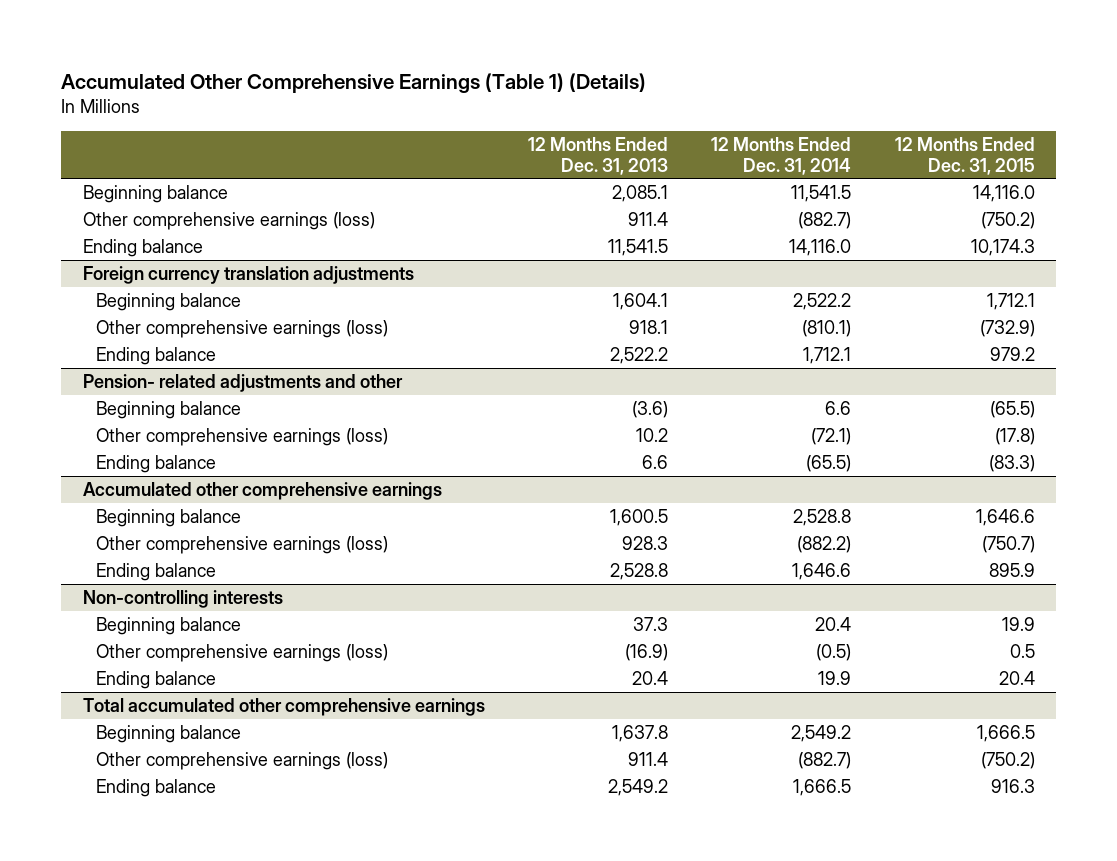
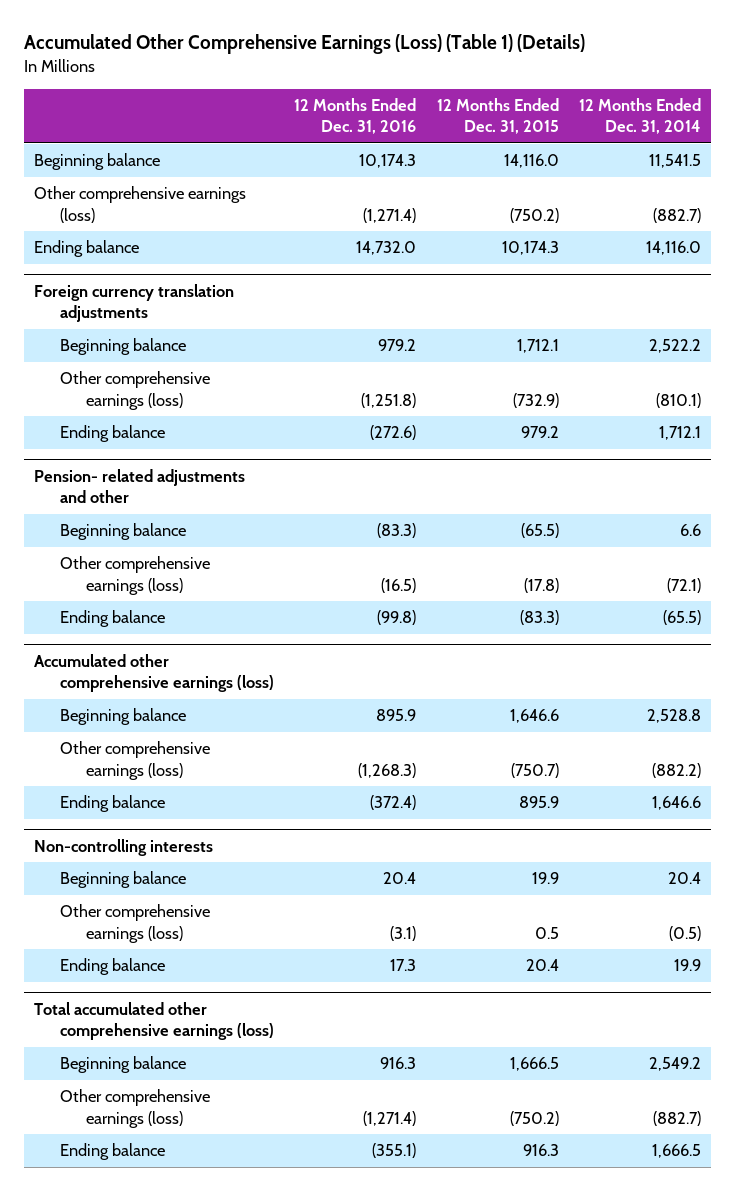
[61,72,647,93] Accumulated Other Comprehensive Earnings (Table 1) (Details) -> [23,34,585,55] Accumulated Other Comprehensive Earnings (Loss) (Table 1) (Details)
[528,136,669,175] 12 Months Ended Dec. 31, 2013 -> none
none -> [294,97,417,135] 12 Months Ended Dec. 31, 2016
[82,481,442,500] Accumulated other comprehensive earnings -> [33,653,274,693] Accumulated other comprehensive earnings (loss)
[82,697,485,716] Total accumulated other comprehensive earnings -> [33,1001,274,1041] Total accumulated other comprehensive earnings (loss)

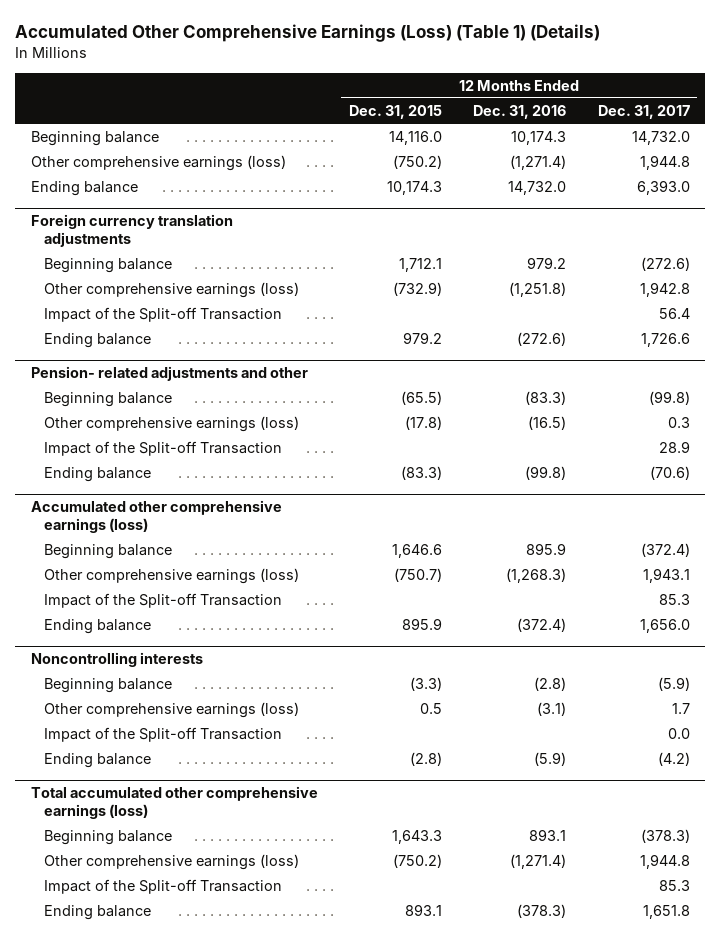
[579,97,702,135] 12 Months Ended Dec. 31, 2014 -> none
none -> [597,104,690,119] Dec. 31, 2017
none -> [44,306,283,322] Impact of the Split-off Transaction
none -> [44,440,283,456] Impact of the Split-off Transaction
none -> [44,592,283,608] Impact of the Split-off Transaction
[33,838,213,856] Non-controlling interests -> [31,652,204,668] Noncontrolling interests
[383,872,417,885] 20.4 -> [534,676,567,691] (2.8)
[531,872,559,885] 19.9 -> [410,676,443,691] (3.3)
none -> [44,726,283,742] Impact of the Split-off Transaction
[390,959,417,972] 17.3 -> [534,751,567,766] (5.9)
[525,959,559,972] 20.4 -> [410,751,443,766] (2.8)
[380,1057,417,1070] 916.3 -> [529,828,567,841] 893.1
[509,1057,559,1072] 1,666.5 -> [392,829,443,844] 1,643.3
none -> [44,878,283,894] Impact of the Split-off Transaction
[372,1143,417,1159] (355.1) -> [517,903,567,918] (378.3)
[522,1144,559,1157] 916.3 -> [405,903,443,916] 893.1

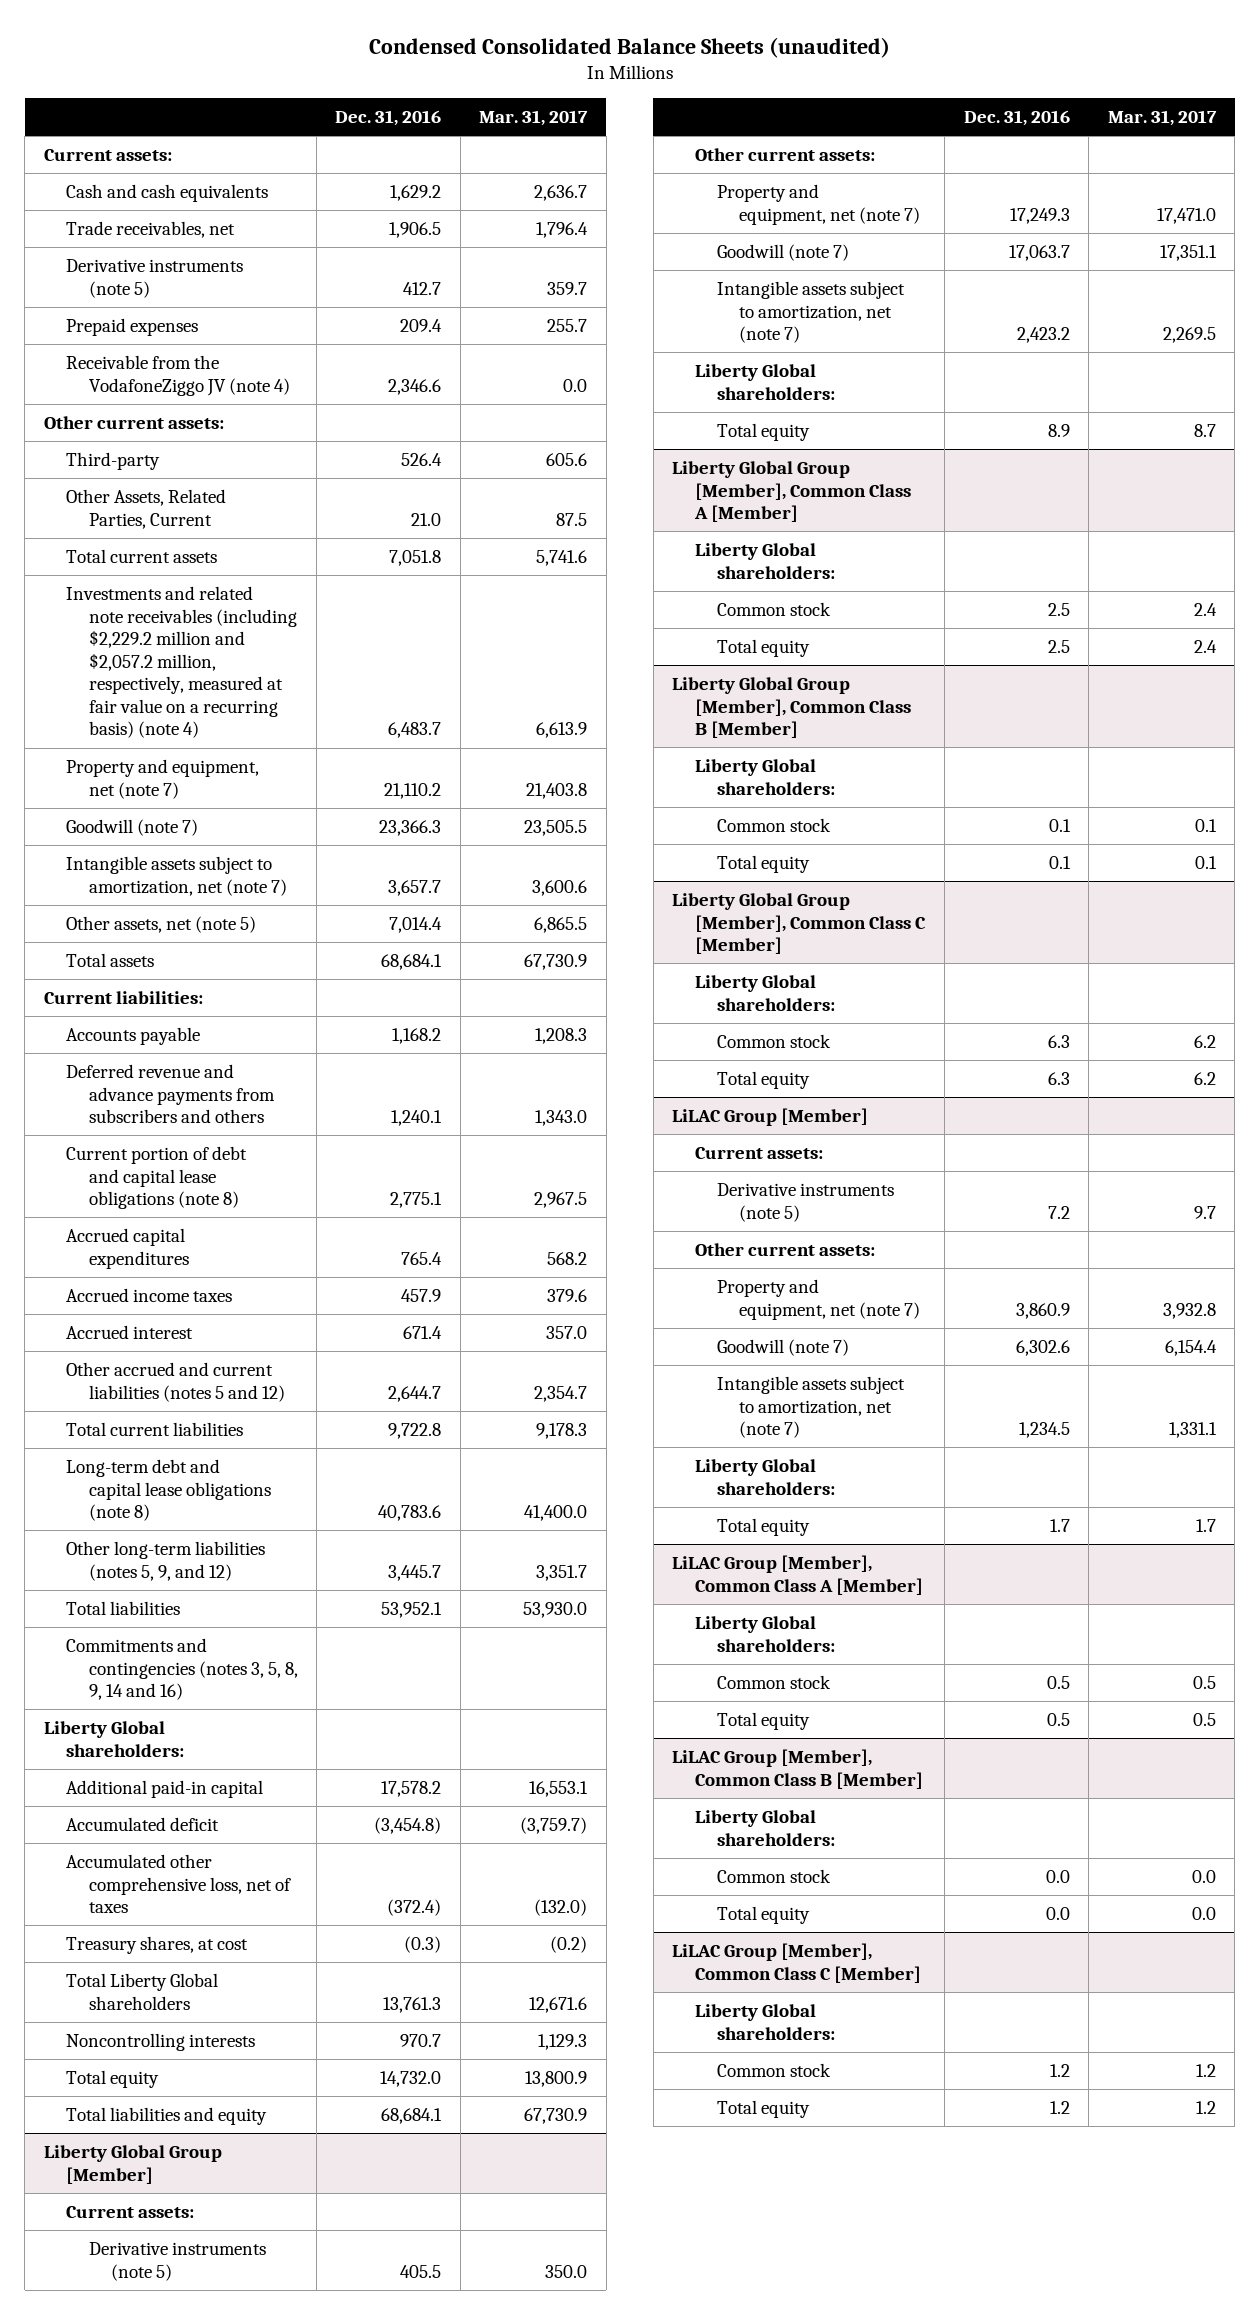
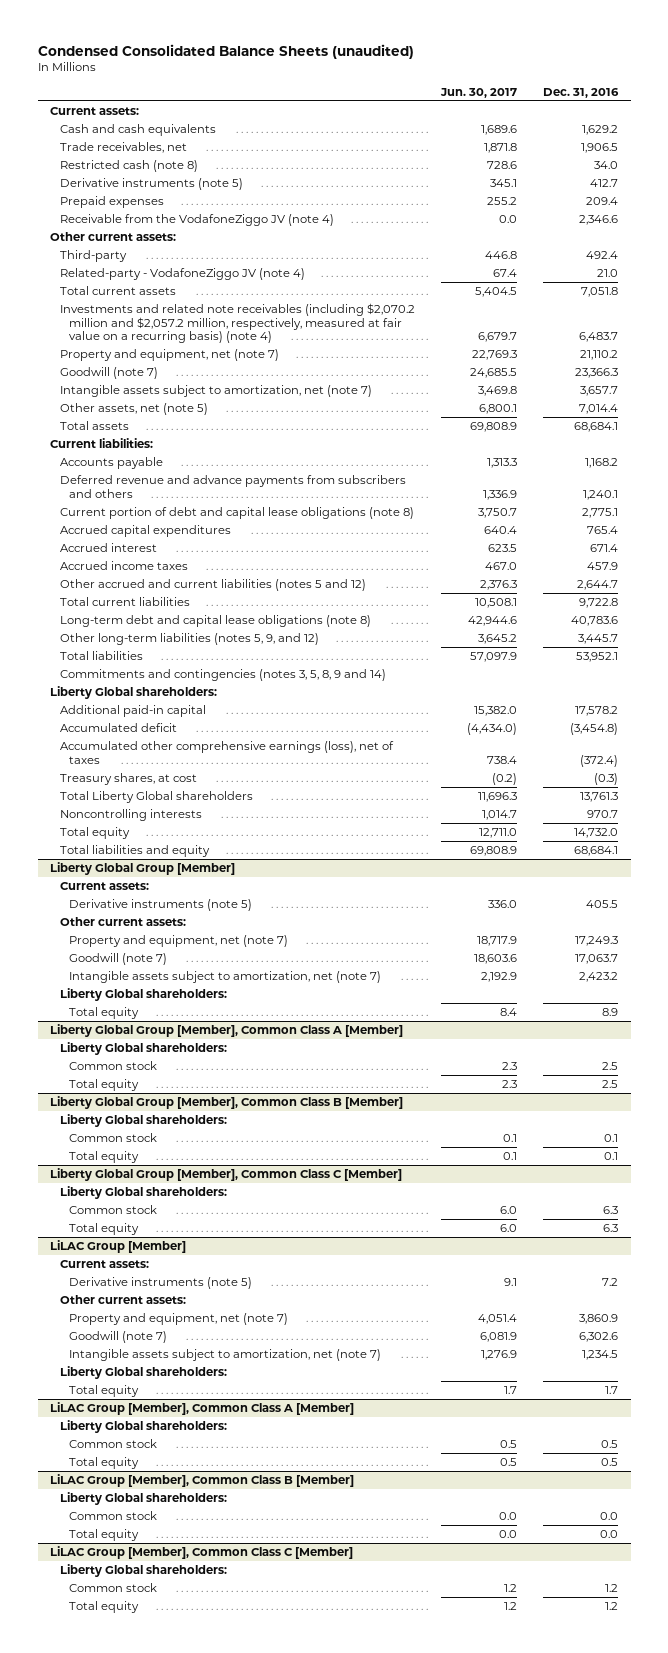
[479,110,589,127] Mar. 31, 2017 -> none
none -> [439,87,517,98] Jun. 30, 2017
none -> [59,160,198,173] Restricted cash (note 8)
[401,453,443,467] 526.4 -> [585,251,618,260] 492.4
[66,489,227,529] Other Assets, Related Parties, Current -> [59,268,305,281] Related-party - VodafoneZiggo JV (note 4)
[66,586,297,739] Investments and related note receivables (including $2,229.2 million and $2,057.2 million, respectively, measured at fair value on a recurring basis) (note 4) -> [59,303,415,344] Investments and related note receivables (including $2,070.2 million and $2,057.2 million, respectively, measured at fair value on a recurring basis) (note 4)
[66,1288,233,1303] Accrued income taxes -> [59,561,188,571] Accrued income taxes
[66,1638,298,1701] Commitments and contingencies (notes 3, 5, 8, 9, 14 and 16) -> [59,669,386,682] Commitments and contingencies (notes 3, 5, 8, 9 and 14)
[66,1854,291,1914] Accumulated other comprehensive loss, net of taxes -> [59,741,394,764] Accumulated other comprehensive earnings (loss), net of taxes

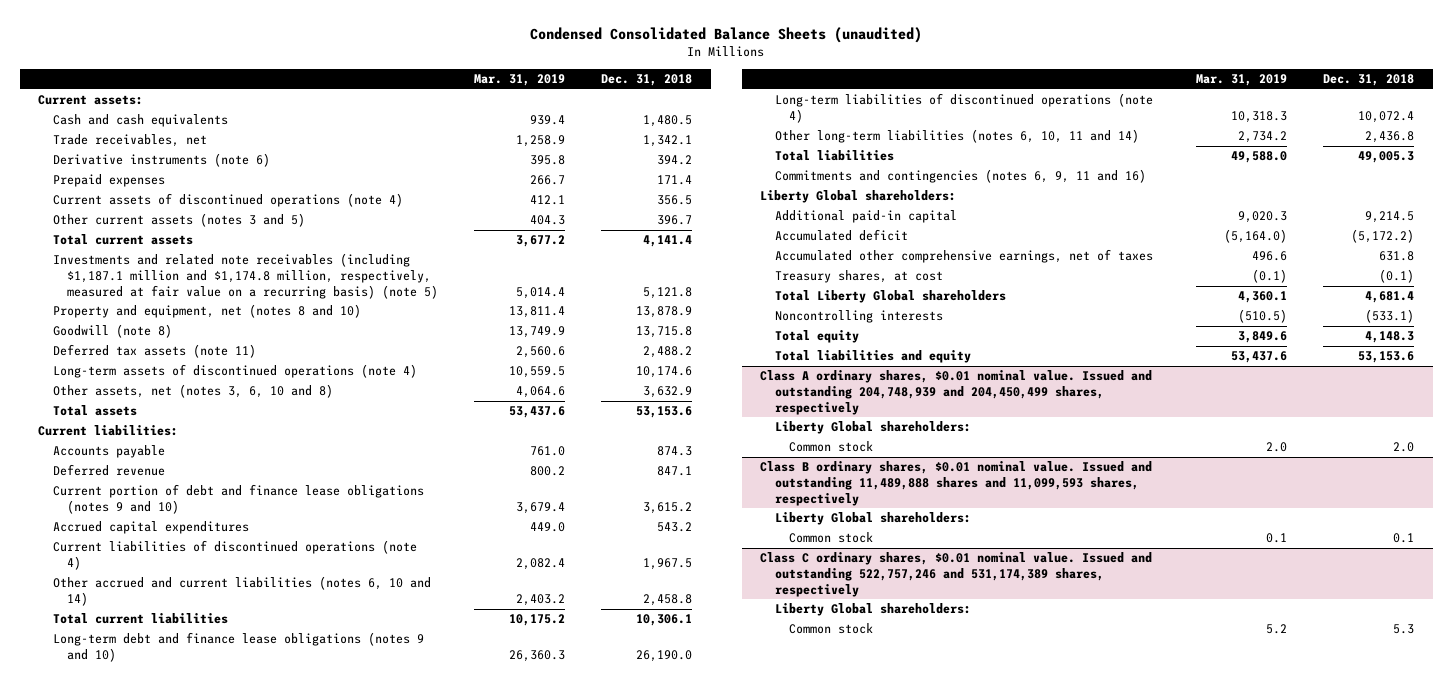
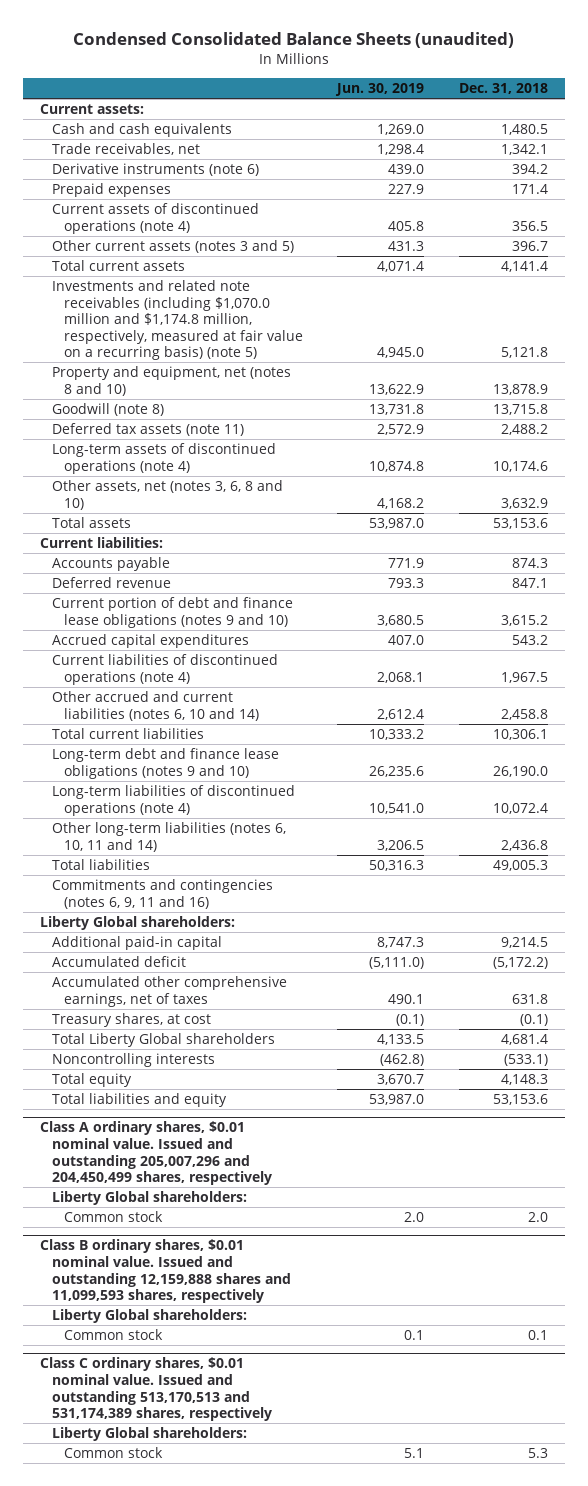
[474,74,566,87] Mar. 31, 2019 -> none
none -> [335,83,425,97] Jun. 30, 2019
[52,253,439,299] Investments and related note receivables (including $1,187.1 million and $1,174.8 million, respectively, measured at fair value on a recurring basis) (note 5) -> [51,280,303,361] Investments and related note receivables (including $1,070.0 million and $1,174.8 million, respectively, measured at fair value on a recurring basis) (note 5)
[52,384,333,399] Other assets, net (notes 3, 6, 10 and 8) -> [51,480,283,510] Other assets, net (notes 3, 6, 8 and 10)
[760,370,1153,415] Class A ordinary shares, $0.01 nominal value. Issued and outstanding 204,748,939 and 204,450,499 shares, respectively -> [39,1121,272,1186] Class A ordinary shares, $0.01 nominal value. Issued and outstanding 205,007,296 and 204,450,499 shares, respectively
[760,461,1153,506] Class B ordinary shares, $0.01 nominal value. Issued and outstanding 11,489,888 shares and 11,099,593 shares, respectively -> [39,1239,291,1304] Class B ordinary shares, $0.01 nominal value. Issued and outstanding 12,159,888 shares and 11,099,593 shares, respectively
[760,552,1153,597] Class C ordinary shares, $0.01 nominal value. Issued and outstanding 522,757,246 and 531,174,389 shares, respectively -> [39,1357,272,1422] Class C ordinary shares, $0.01 nominal value. Issued and outstanding 513,170,513 and 531,174,389 shares, respectively

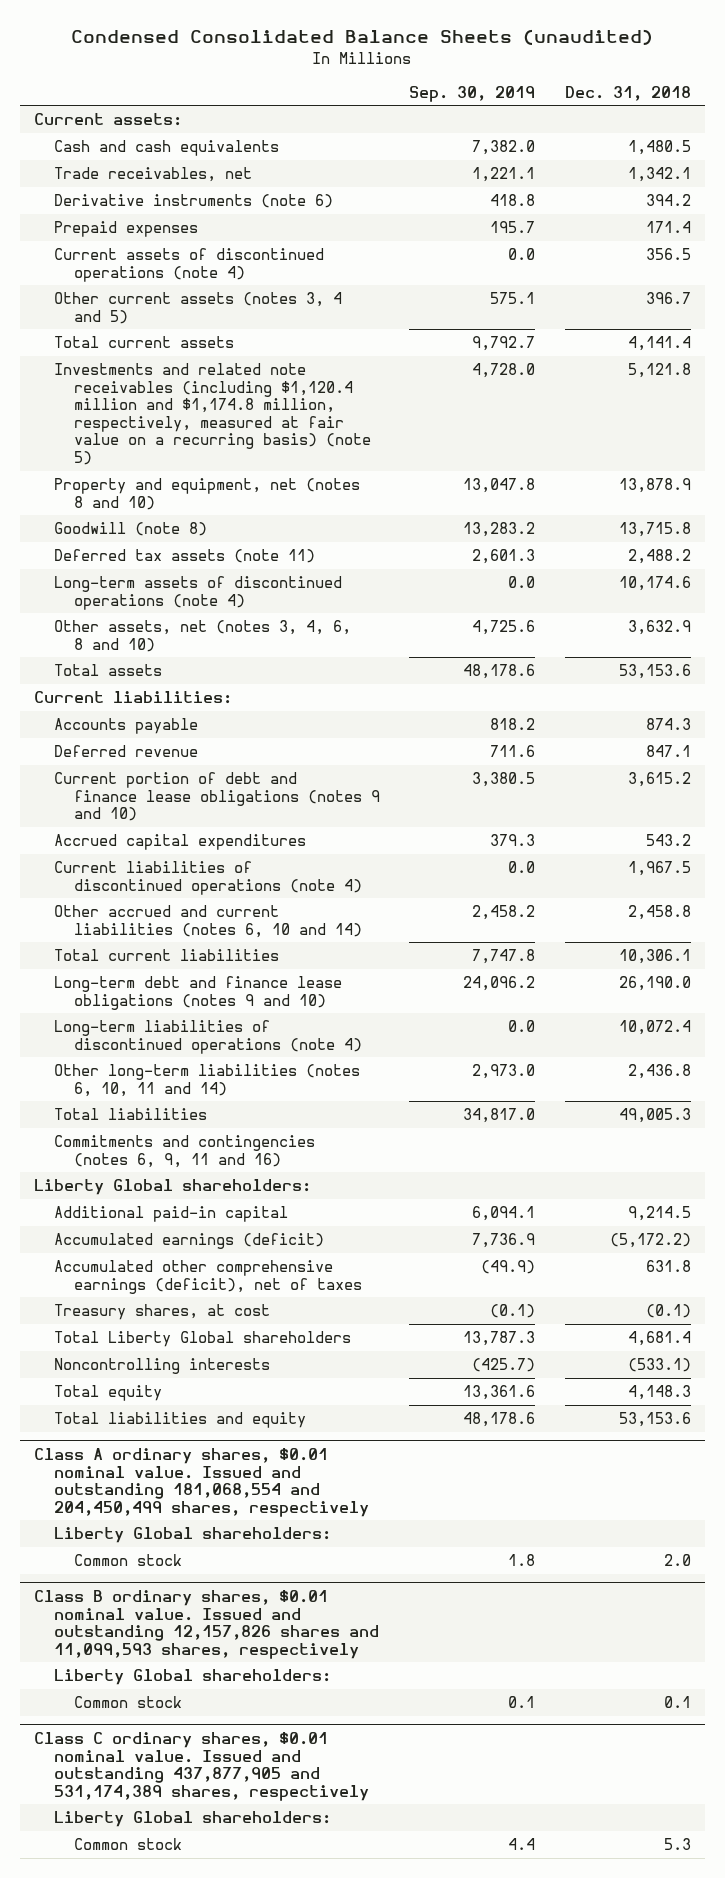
[335,83,425,97] Jun. 30, 2019 -> none
none -> [409,85,536,102] Sep. 30, 2019
[51,240,294,254] Other current assets (notes 3 and 5) -> [53,292,342,324] Other current assets (notes 3, 4 and 5)
[51,280,303,361] Investments and related note receivables (including $1,070.0 million and $1,174.8 million, respectively, measured at fair value on a recurring basis) (note 5) -> [53,363,371,465] Investments and related note receivables (including $1,120.4 million and $1,174.8 million, respectively, measured at fair value on a recurring basis) (note 5)
[51,480,283,510] Other assets, net (notes 3, 6, 8 and 10) -> [53,620,351,652] Other assets, net (notes 3, 4, 6, 8 and 10)
[51,956,186,968] Accumulated deficit -> [53,1233,324,1250] Accumulated earnings (deficit)
[51,976,287,1007] Accumulated other comprehensive earnings, net of taxes -> [53,1260,362,1294] Accumulated other comprehensive earnings (deficit), net of taxes
[39,1121,272,1186] Class A ordinary shares, $0.01 nominal value. Issued and outstanding 205,007,296 and 204,450,499 shares, respectively -> [34,1447,369,1517] Class A ordinary shares, $0.01 nominal value. Issued and outstanding 181,068,554 and 204,450,499 shares, respectively
[39,1239,291,1304] Class B ordinary shares, $0.01 nominal value. Issued and outstanding 12,159,888 shares and 11,099,593 shares, respectively -> [34,1589,379,1659] Class B ordinary shares, $0.01 nominal value. Issued and outstanding 12,157,826 shares and 11,099,593 shares, respectively
[39,1357,272,1422] Class C ordinary shares, $0.01 nominal value. Issued and outstanding 513,170,513 and 531,174,389 shares, respectively -> [34,1731,369,1801] Class C ordinary shares, $0.01 nominal value. Issued and outstanding 437,877,905 and 531,174,389 shares, respectively

